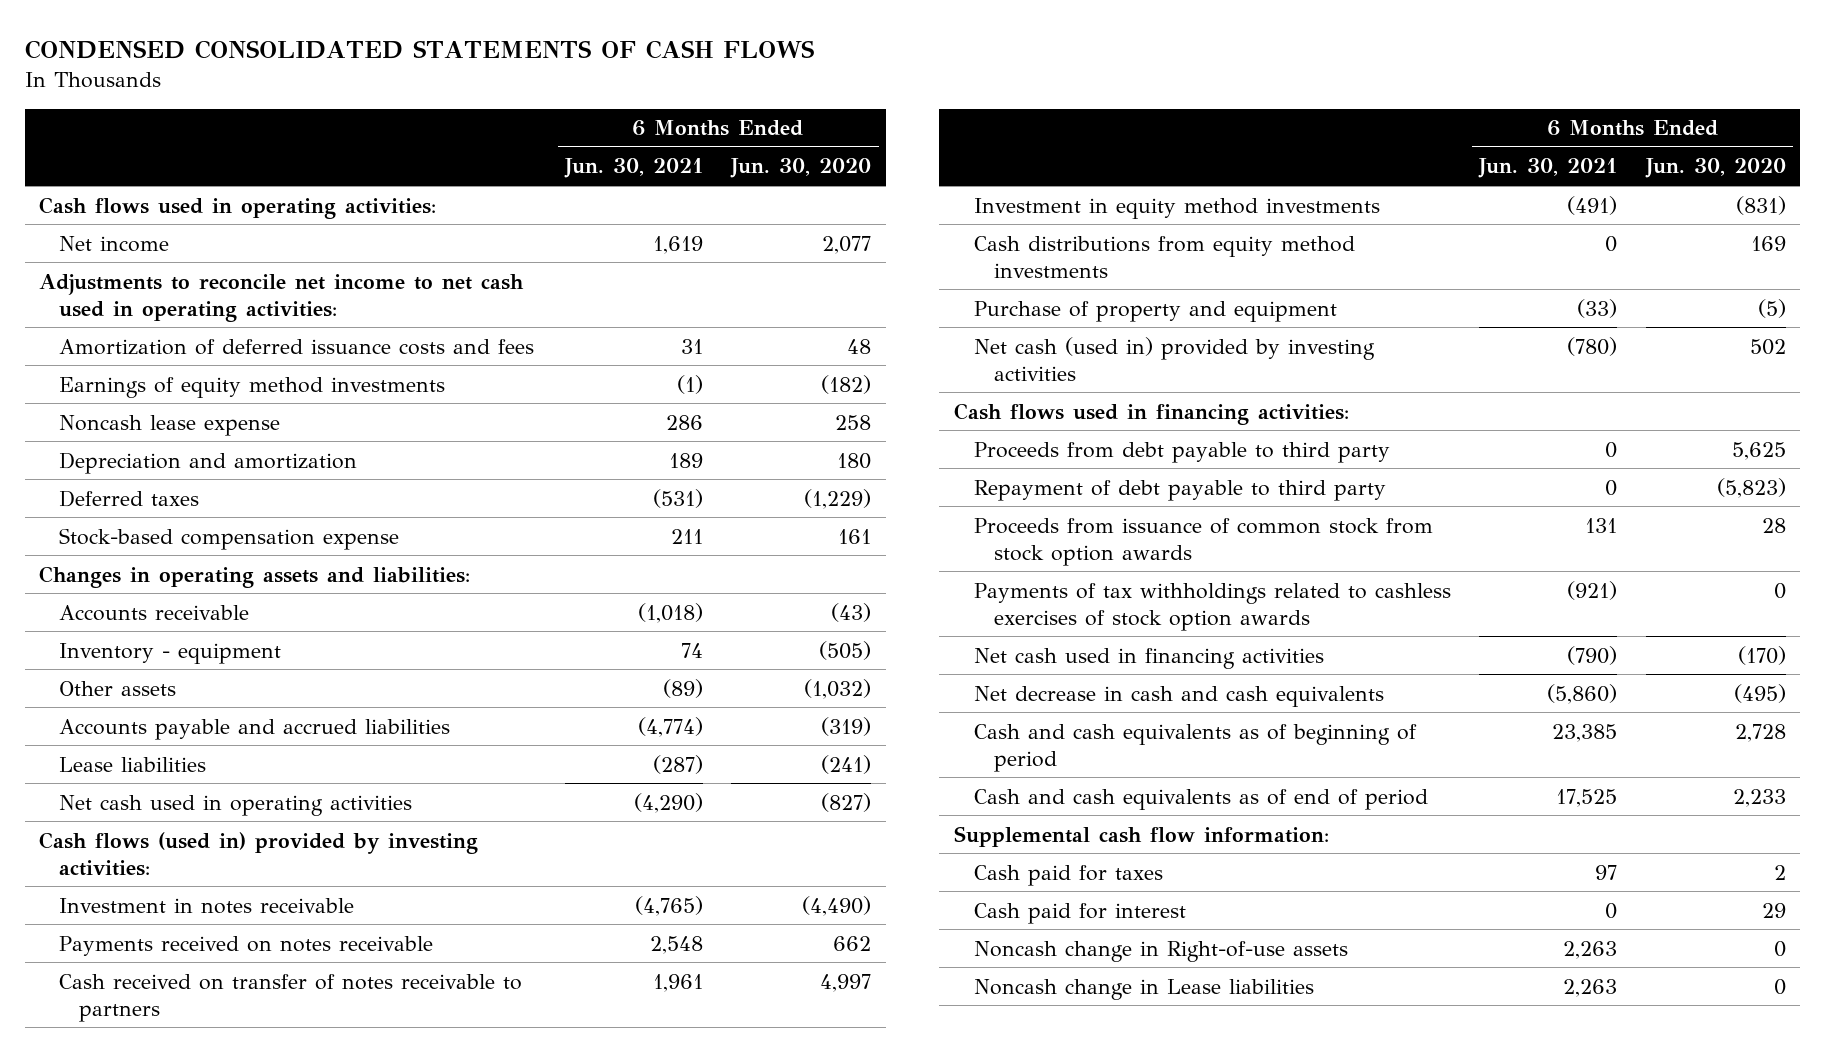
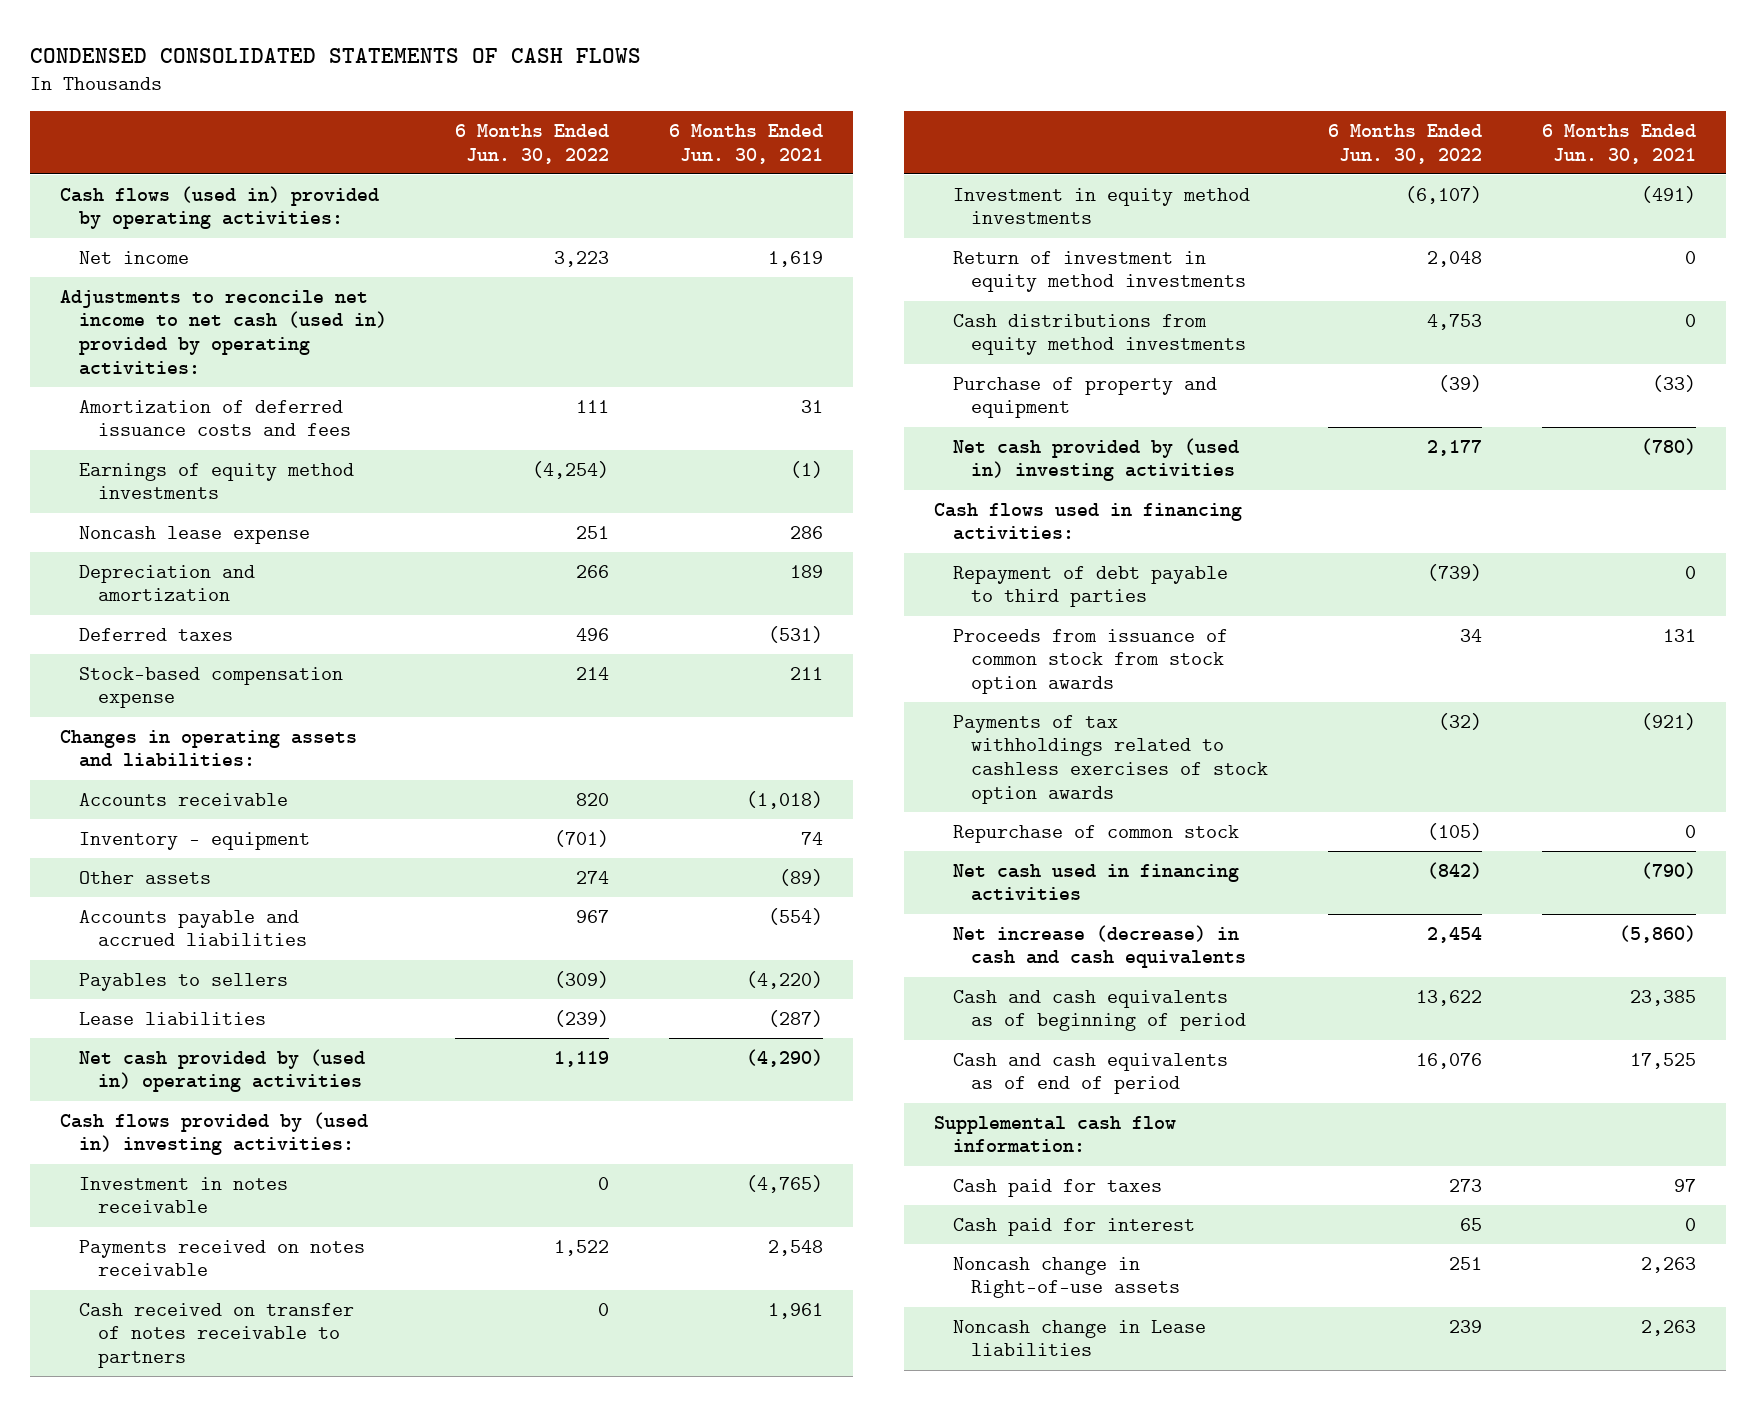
[730,158,872,179] Jun. 30, 2020 -> none
none -> [454,123,609,164] 6 Months Ended Jun. 30, 2022
[39,196,437,219] Cash flows used in operating activities: -> [60,185,380,230] Cash flows (used in) provided by operating activities:
[39,273,525,322] Adjustments to reconcile net income to net cash used in operating activities: -> [60,289,388,376] Adjustments to reconcile net income to net cash (used in) provided by operating activities:
[637,716,703,737] (4,774) -> [767,907,823,925] (554)
none -> [79,972,289,991] Payables to sellers
[59,794,413,816] Net cash used in operating activities -> [79,1048,366,1093] Net cash provided by (used in) operating activities
[39,831,479,876] Cash flows (used in) provided by investing activities: -> [60,1111,369,1156] Cash flows provided by (used in) investing activities:
none -> [952,250,1247,293] Return of investment in equity method investments
[973,336,1375,381] Net cash (used in) provided by investing activities -> [952,437,1239,482] Net cash provided by (used in) investing activities
[973,441,1390,463] Proceeds from debt payable to third party -> none
[973,479,1386,501] Repayment of debt payable to third party -> [952,565,1228,608] Repayment of debt payable to third parties
none -> [952,824,1239,843] Repurchase of common stock
[973,685,1384,707] Net decrease in cash and cash equivalents -> [952,924,1247,969] Net increase (decrease) in cash and cash equivalents

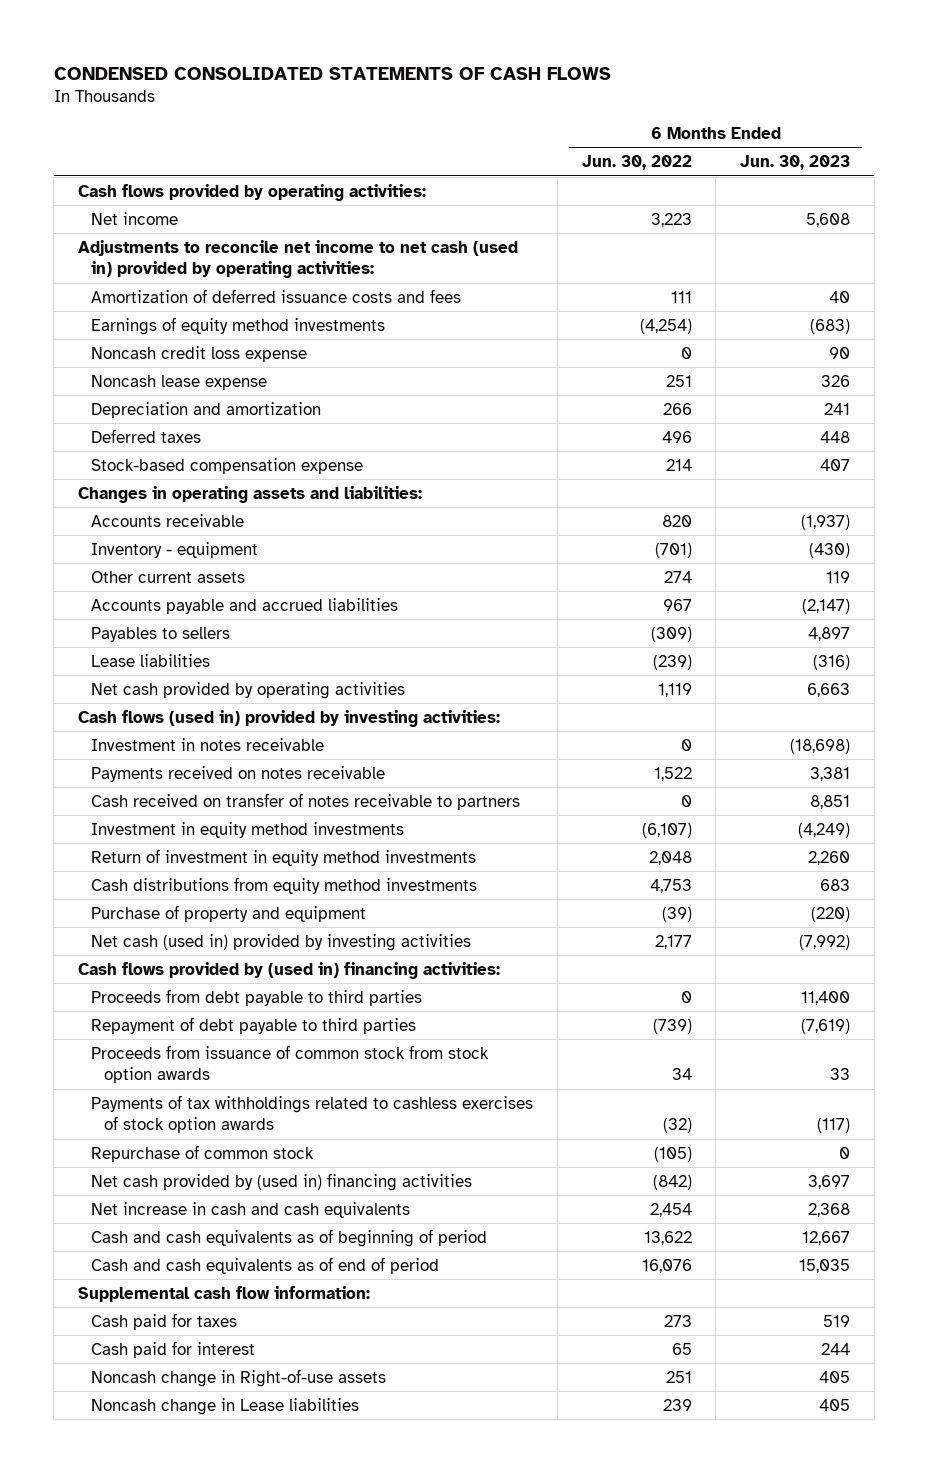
[668,123,823,164] 6 Months Ended Jun. 30, 2021 -> none
none -> [739,155,850,171] Jun. 30, 2023
[60,185,380,230] Cash flows (used in) provided by operating activities: -> [78,183,427,201] Cash flows provided by operating activities:
none -> [91,345,308,362] Noncash credit loss expense
[79,870,212,884] Other assets -> [91,570,246,583] Other current assets
[79,1048,366,1093] Net cash provided by (used in) operating activities -> [91,681,406,699] Net cash provided by operating activities
[60,1111,369,1156] Cash flows provided by (used in) investing activities: -> [78,709,501,727] Cash flows (used in) provided by investing activities:
[952,437,1239,482] Net cash provided by (used in) investing activities -> [91,933,472,951] Net cash (used in) provided by investing activities
[934,502,1243,541] Cash flows used in financing activities: -> [78,961,501,979] Cash flows provided by (used in) financing activities:
none -> [91,988,423,1006] Proceeds from debt payable to third parties
[952,863,1239,902] Net cash used in financing activities -> [91,1172,473,1191] Net cash provided by (used in) financing activities
[952,924,1247,969] Net increase (decrease) in cash and cash equivalents -> [91,1201,411,1218] Net increase in cash and cash equivalents

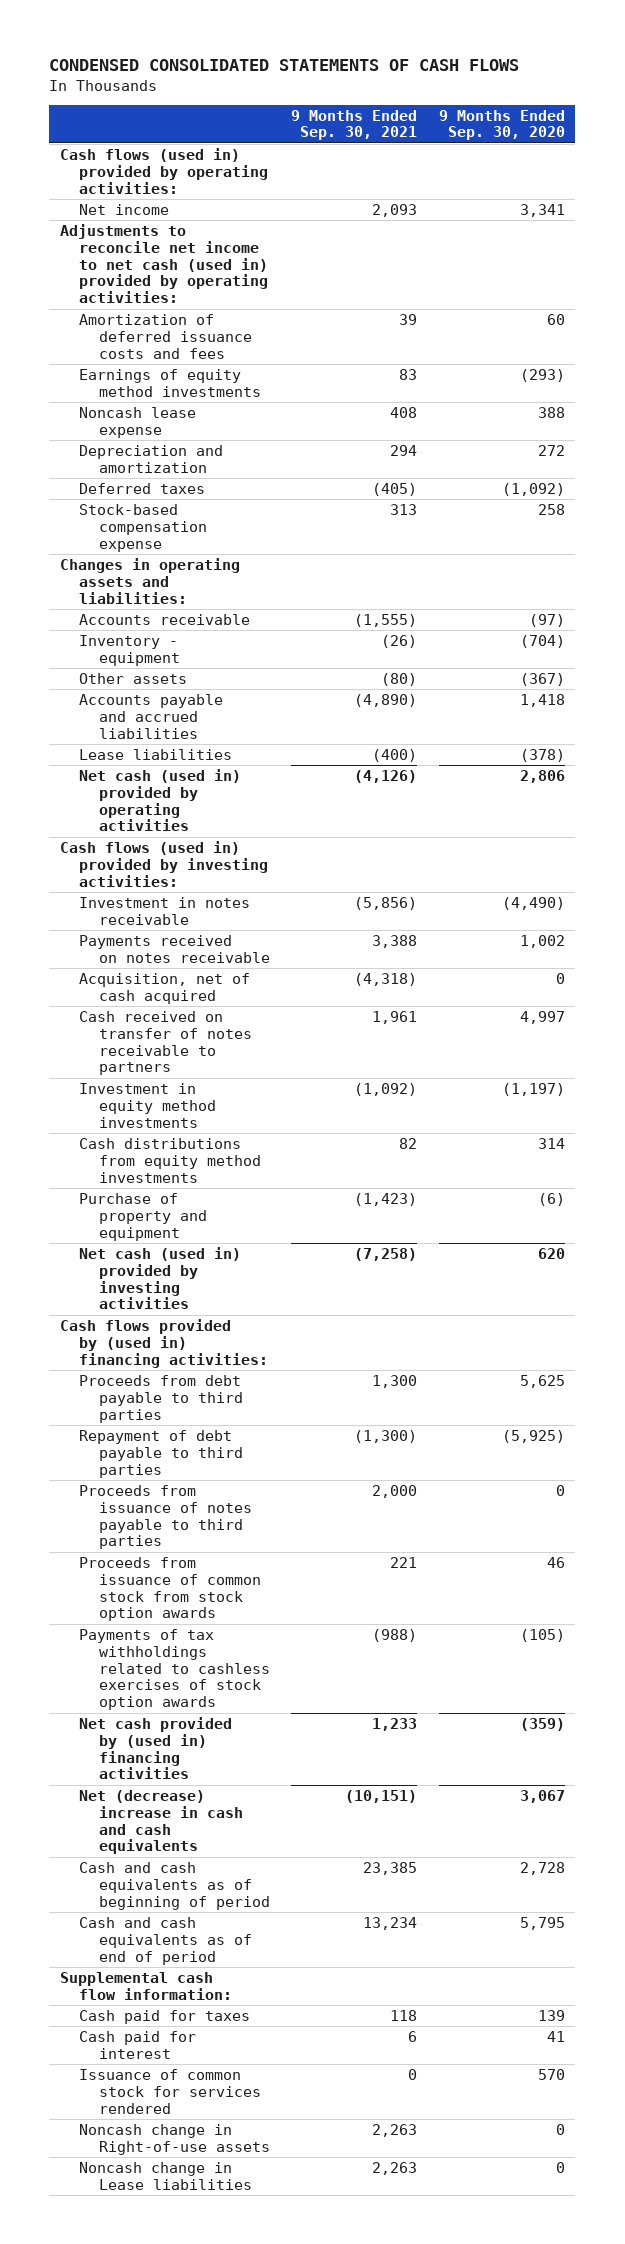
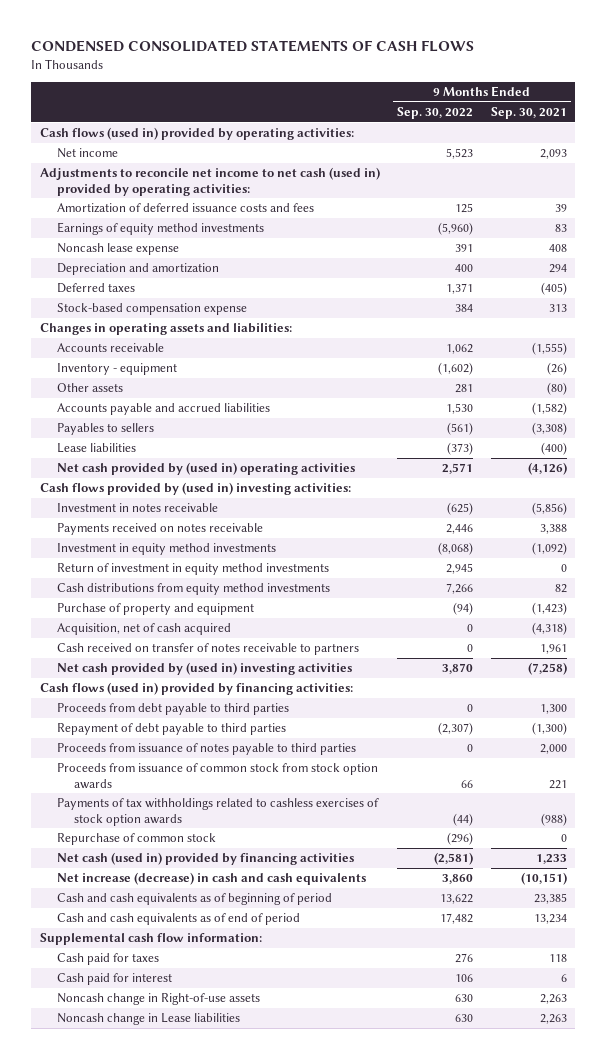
[438,109,565,141] 9 Months Ended Sep. 30, 2020 -> none
none -> [397,107,474,120] Sep. 30, 2022
[354,693,418,707] (4,890) -> [531,402,567,416] (1,582)
none -> [56,423,154,436] Payables to sellers
[79,768,242,832] Net cash (used in) provided by operating activities -> [56,462,355,476] Net cash provided by (used in) operating activities
[59,840,269,887] Cash flows (used in) provided by investing activities: -> [39,482,351,496] Cash flows provided by (used in) investing activities:
none -> [56,563,329,576] Return of investment in equity method investments
[79,972,251,1004] Acquisition, net of cash acquired -> [56,623,231,636] Acquisition, net of cash acquired
[79,1010,253,1076] Cash received on transfer of notes receivable to partners -> [56,643,359,656] Cash received on transfer of notes receivable to partners
[79,1246,242,1310] Net cash (used in) provided by investing activities -> [56,662,352,676] Net cash provided by (used in) investing activities
[59,1318,269,1368] Cash flows provided by (used in) financing activities: -> [39,682,353,696] Cash flows (used in) provided by financing activities:
none -> [56,833,216,846] Repurchase of common stock
[79,1716,233,1780] Net cash provided by (used in) financing activities -> [56,852,354,866] Net cash (used in) provided by financing activities
[79,1789,244,1855] Net (decrease) increase in cash and cash equivalents -> [56,872,366,886] Net increase (decrease) in cash and cash equivalents
[79,2068,262,2114] Issuance of common stock for services rendered -> none

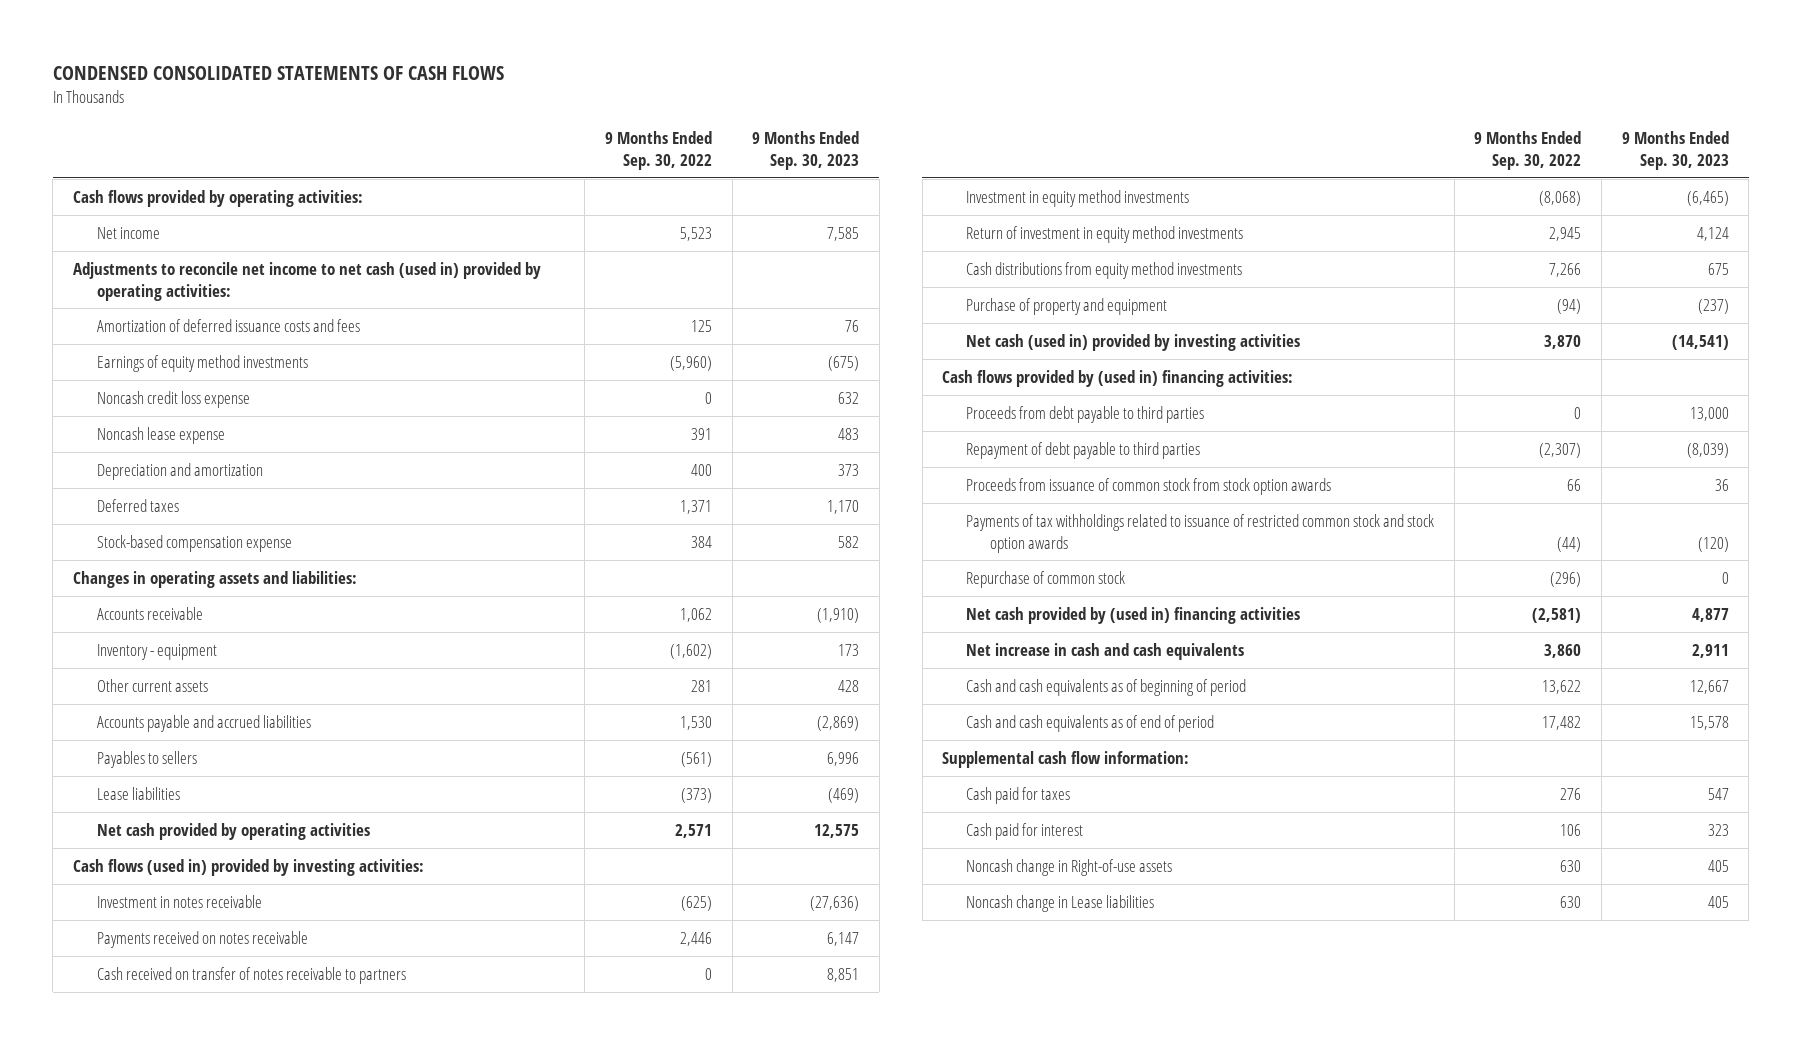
[490,107,567,120] Sep. 30, 2021 -> none
none -> [752,131,860,171] 9 Months Ended Sep. 30, 2023
[39,127,354,141] Cash flows (used in) provided by operating activities: -> [73,189,364,207] Cash flows provided by operating activities:
none -> [96,390,250,408] Noncash credit loss expense
[56,383,123,393] Other assets -> [96,678,208,692] Other current assets
[56,462,355,476] Net cash provided by (used in) operating activities -> [96,822,370,840] Net cash provided by operating activities
[39,482,351,496] Cash flows provided by (used in) investing activities: -> [73,858,425,876] Cash flows (used in) provided by investing activities:
[56,643,359,656] Cash received on transfer of notes receivable to partners -> [96,966,406,984] Cash received on transfer of notes receivable to partners
[56,623,231,636] Acquisition, net of cash acquired -> none
[56,662,352,676] Net cash provided by (used in) investing activities -> [966,333,1301,351] Net cash (used in) provided by investing activities
[39,682,353,696] Cash flows (used in) provided by financing activities: -> [942,369,1294,387] Cash flows provided by (used in) financing activities:
[56,743,356,756] Proceeds from issuance of notes payable to third parties -> none
[56,798,379,826] Payments of tax withholdings related to cashless exercises of stock option awards -> [966,513,1435,553] Payments of tax withholdings related to issuance of restricted common stock and stock option awards
[56,852,354,866] Net cash (used in) provided by financing activities -> [966,606,1301,624] Net cash provided by (used in) financing activities
[56,872,366,886] Net increase (decrease) in cash and cash equivalents -> [966,642,1245,660] Net increase in cash and cash equivalents

